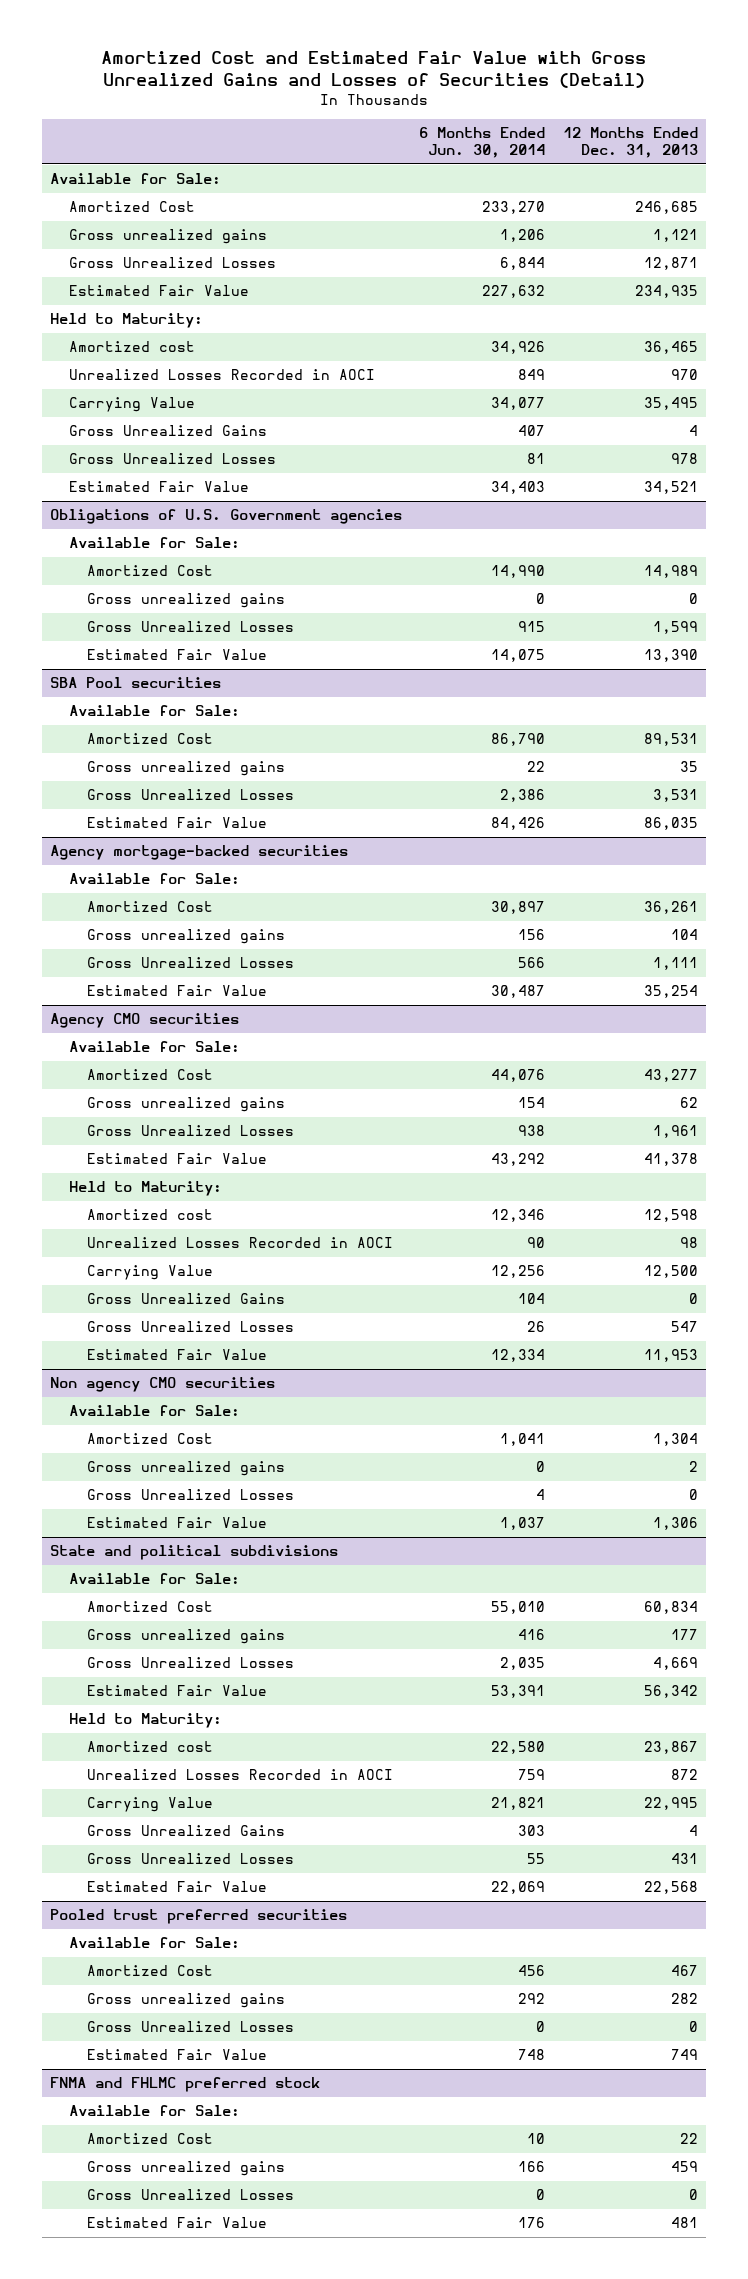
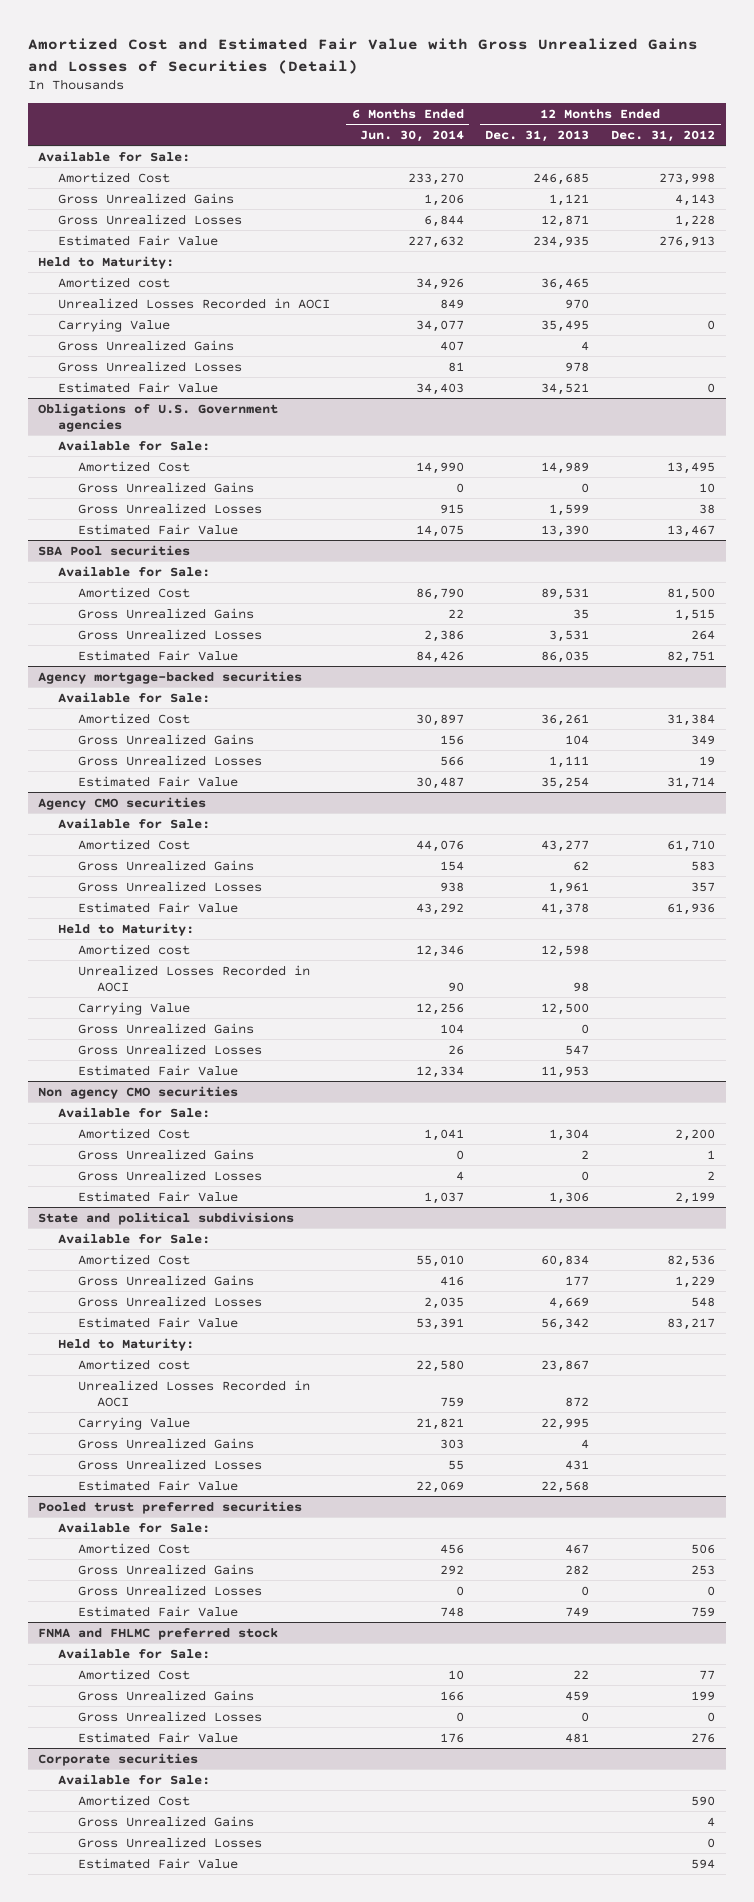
none -> [611,129,716,142] Dec. 31, 2012
[68,229,267,245] Gross unrealized gains -> [58,192,235,204] Gross Unrealized Gains
[86,593,285,609] Gross unrealized gains -> [77,481,254,493] Gross Unrealized Gains
[86,761,285,777] Gross unrealized gains -> [77,607,254,619] Gross Unrealized Gains
[86,929,285,945] Gross unrealized gains -> [77,733,254,745] Gross Unrealized Gains
[86,1097,285,1113] Gross unrealized gains -> [77,859,254,871] Gross Unrealized Gains
[86,1461,285,1477] Gross unrealized gains -> [77,1148,254,1160] Gross Unrealized Gains
[86,1629,285,1645] Gross unrealized gains -> [77,1274,254,1286] Gross Unrealized Gains
[86,1993,285,2009] Gross unrealized gains -> [77,1563,254,1575] Gross Unrealized Gains
[86,2161,285,2177] Gross unrealized gains -> [77,1689,254,1701] Gross Unrealized Gains
none -> [38,1752,199,1766] Corporate securities
none -> [58,1773,211,1785] Available for Sale:
none -> [77,1794,190,1806] Amortized Cost
none -> [77,1815,254,1827] Gross Unrealized Gains
none -> [77,1836,262,1848] Gross Unrealized Losses
none -> [77,1857,238,1869] Estimated Fair Value

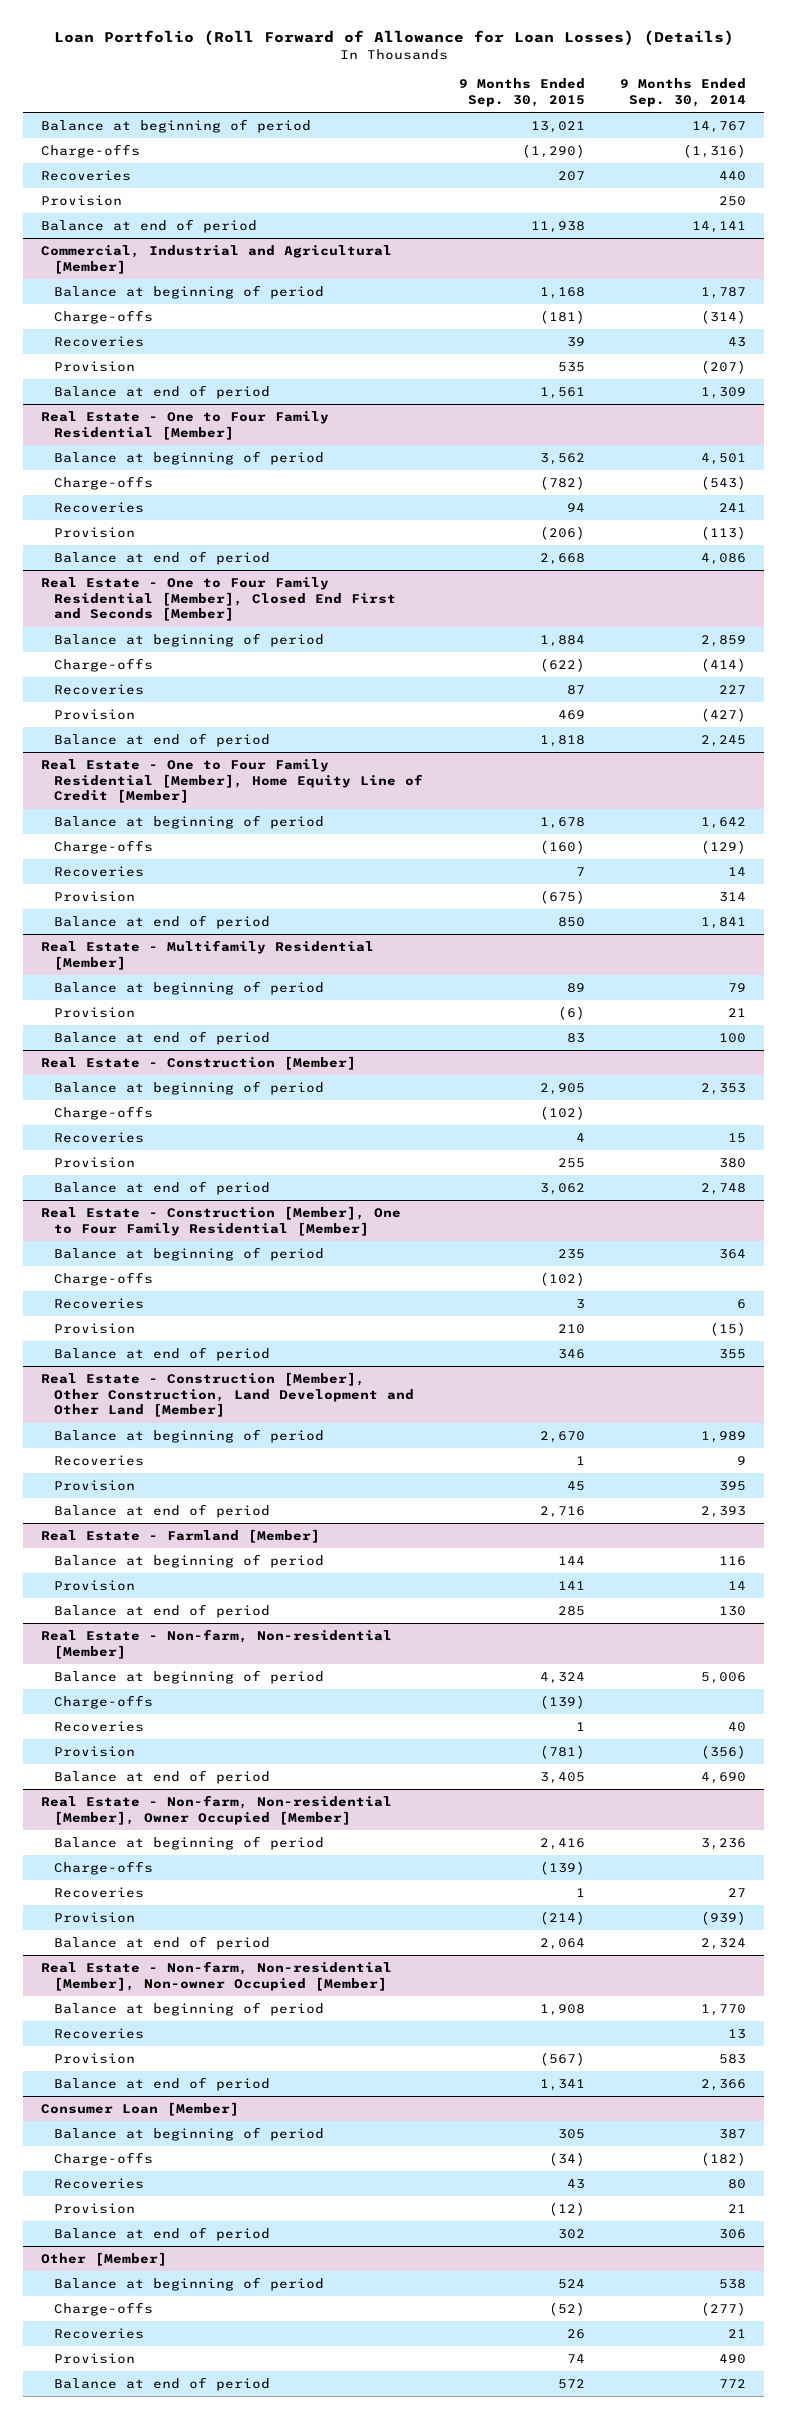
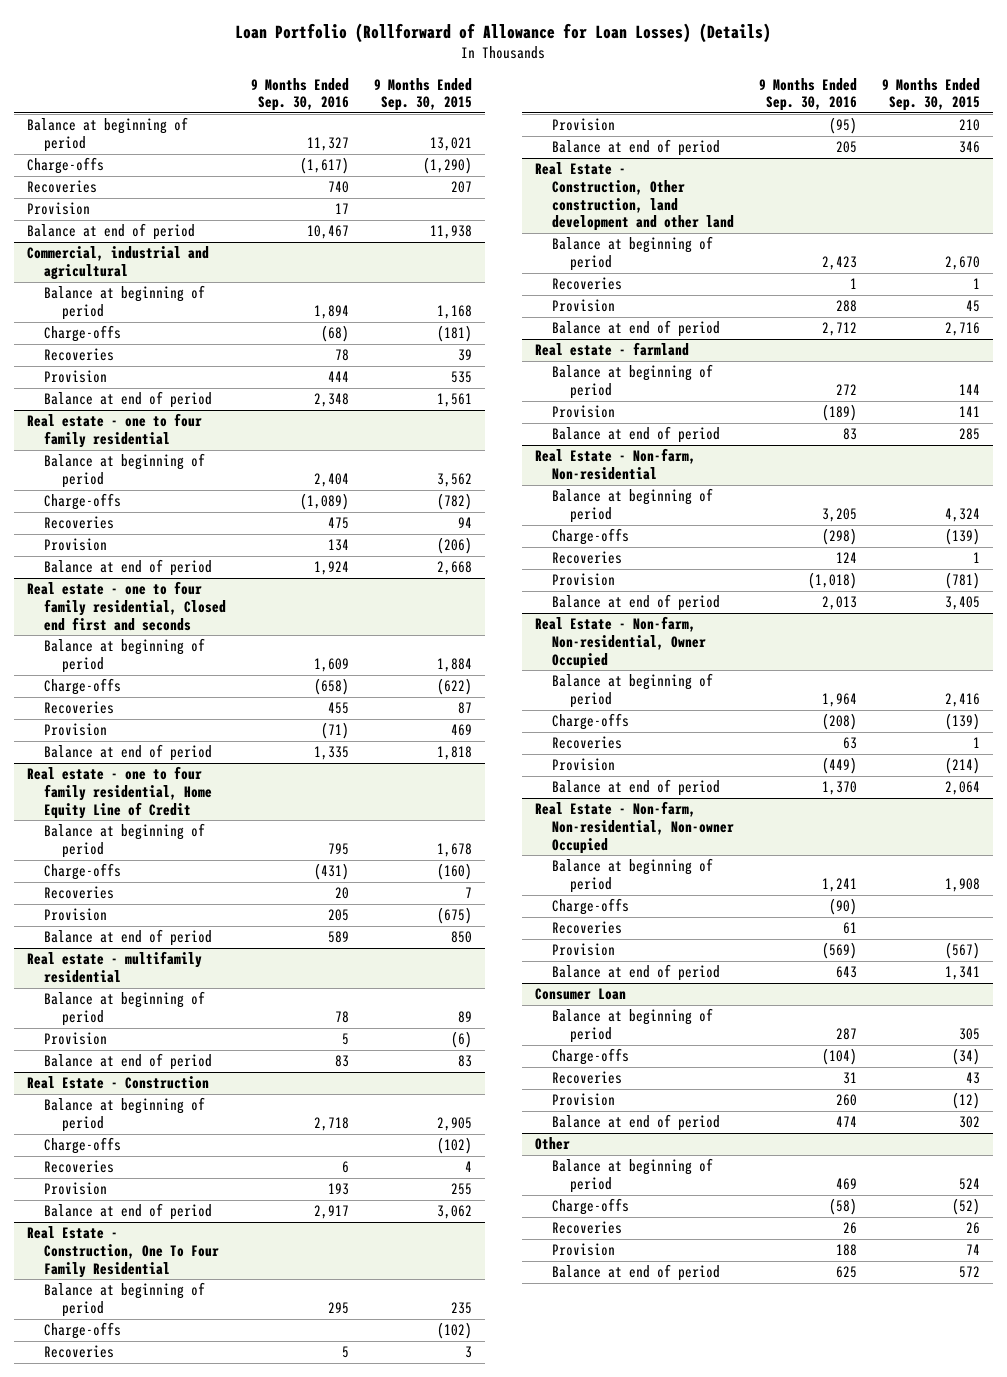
[53,30,734,47] Loan Portfolio (Roll Forward of Allowance for Loan Losses) (Details) -> [235,22,772,43] Loan Portfolio (Rollforward of Allowance for Loan Losses) (Details)
[620,78,747,107] 9 Months Ended Sep. 30, 2014 -> none
none -> [251,77,350,112] 9 Months Ended Sep. 30, 2016
[41,244,393,274] Commercial, Industrial and Agricultural [Member] -> [26,246,209,280] Commercial, industrial and agricultural
[41,410,330,440] Real Estate - One to Four Family Residential [Member] -> [26,413,202,448] Real estate - one to four family residential
[41,576,397,622] Real Estate - One to Four Family Residential [Member], Closed End First and Seconds [Member] -> [26,581,227,631] Real estate - one to four family residential, Closed end first and seconds
[41,758,424,804] Real Estate - One to Four Family Residential [Member], Home Equity Line of Credit [Member] -> [26,766,213,819] Real estate - one to four family residential, Home Equity Line of Credit
[41,939,375,970] Real Estate - Multifamily Residential [Member] -> [26,951,202,983] Real estate - multifamily residential
[41,1055,357,1070] Real Estate - Construction [Member] -> [26,1076,209,1090] Real Estate - Construction
[41,1205,402,1236] Real Estate - Construction [Member], One to Four Family Residential [Member] -> [26,1226,220,1278] Real Estate - Construction, One To Four Family Residential
[41,1371,415,1418] Real Estate - Construction [Member], Other Construction, Land Development and Other Land [Member] -> [534,162,735,232] Real Estate - Construction, Other construction, land development and other land
[41,1528,321,1543] Real Estate - Farmland [Member] -> [534,342,689,357] Real estate - farmland
[41,1628,393,1659] Real Estate - Non-farm, Non-residential [Member] -> [534,448,696,480] Real Estate - Non-farm, Non-residential
[41,1794,393,1825] Real Estate - Non-farm, Non-residential [Member], Owner Occupied [Member] -> [534,616,707,669] Real Estate - Non-farm, Non-residential, Owner Occupied
[41,1960,393,1991] Real Estate - Non-farm, Non-residential [Member], Non-owner Occupied [Member] -> [534,801,735,854] Real Estate - Non-farm, Non-residential, Non-owner Occupied
none -> [552,898,630,916] Charge-offs
[41,2101,240,2116] Consumer Loan [Member] -> [534,988,626,1001] Consumer Loan
[41,2251,168,2266] Other [Member] -> [534,1137,570,1151] Other

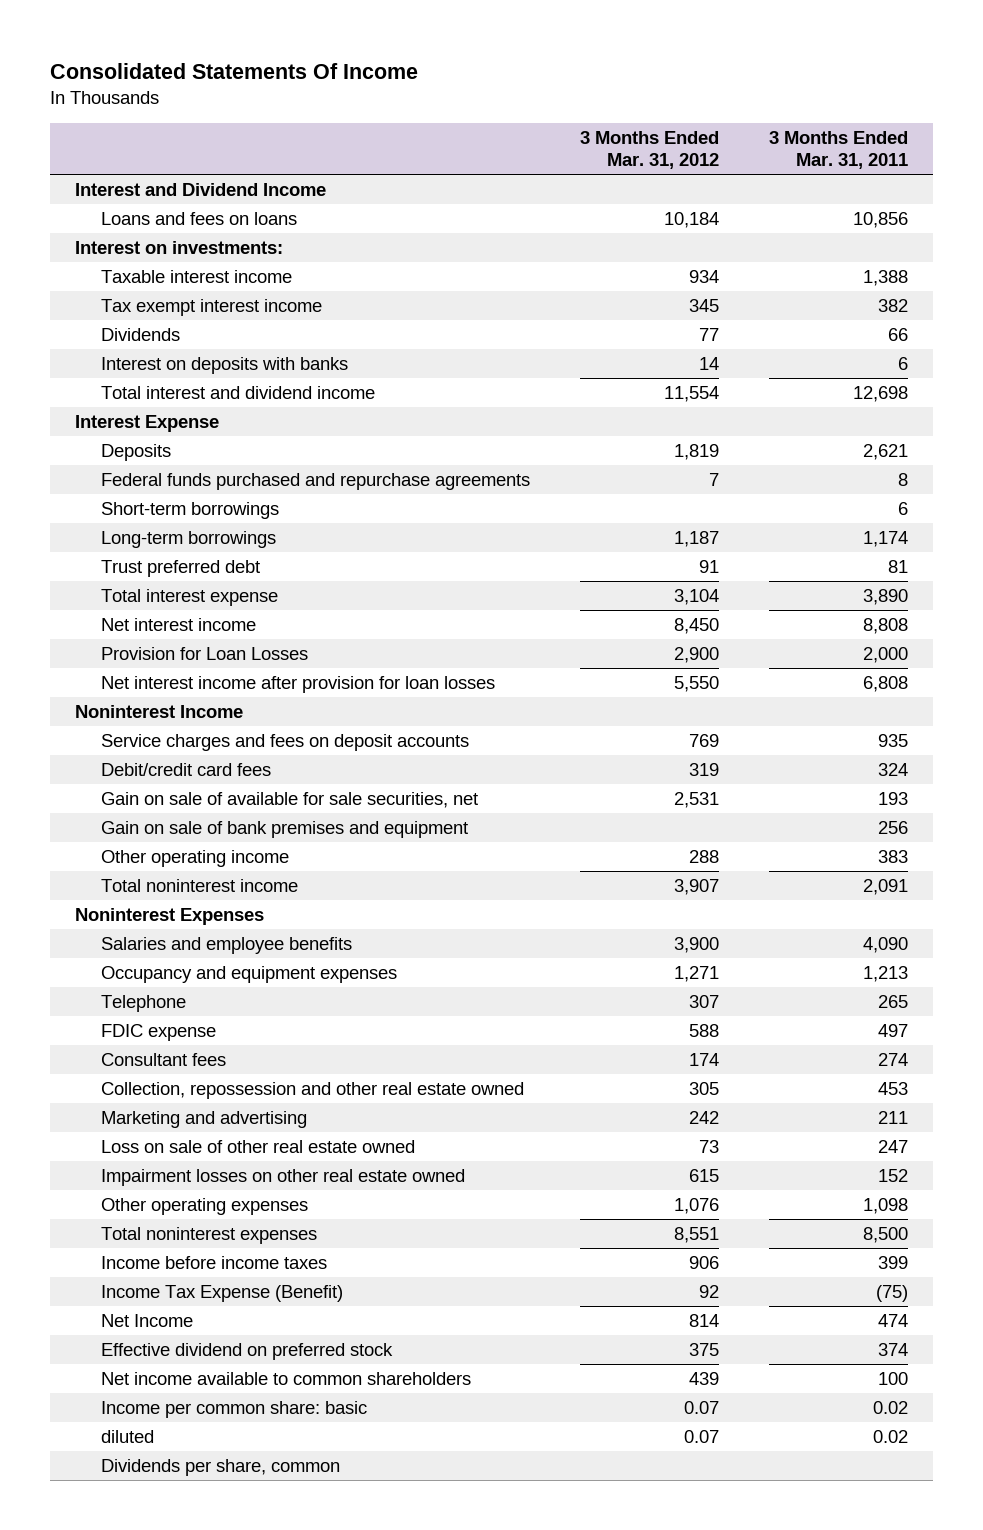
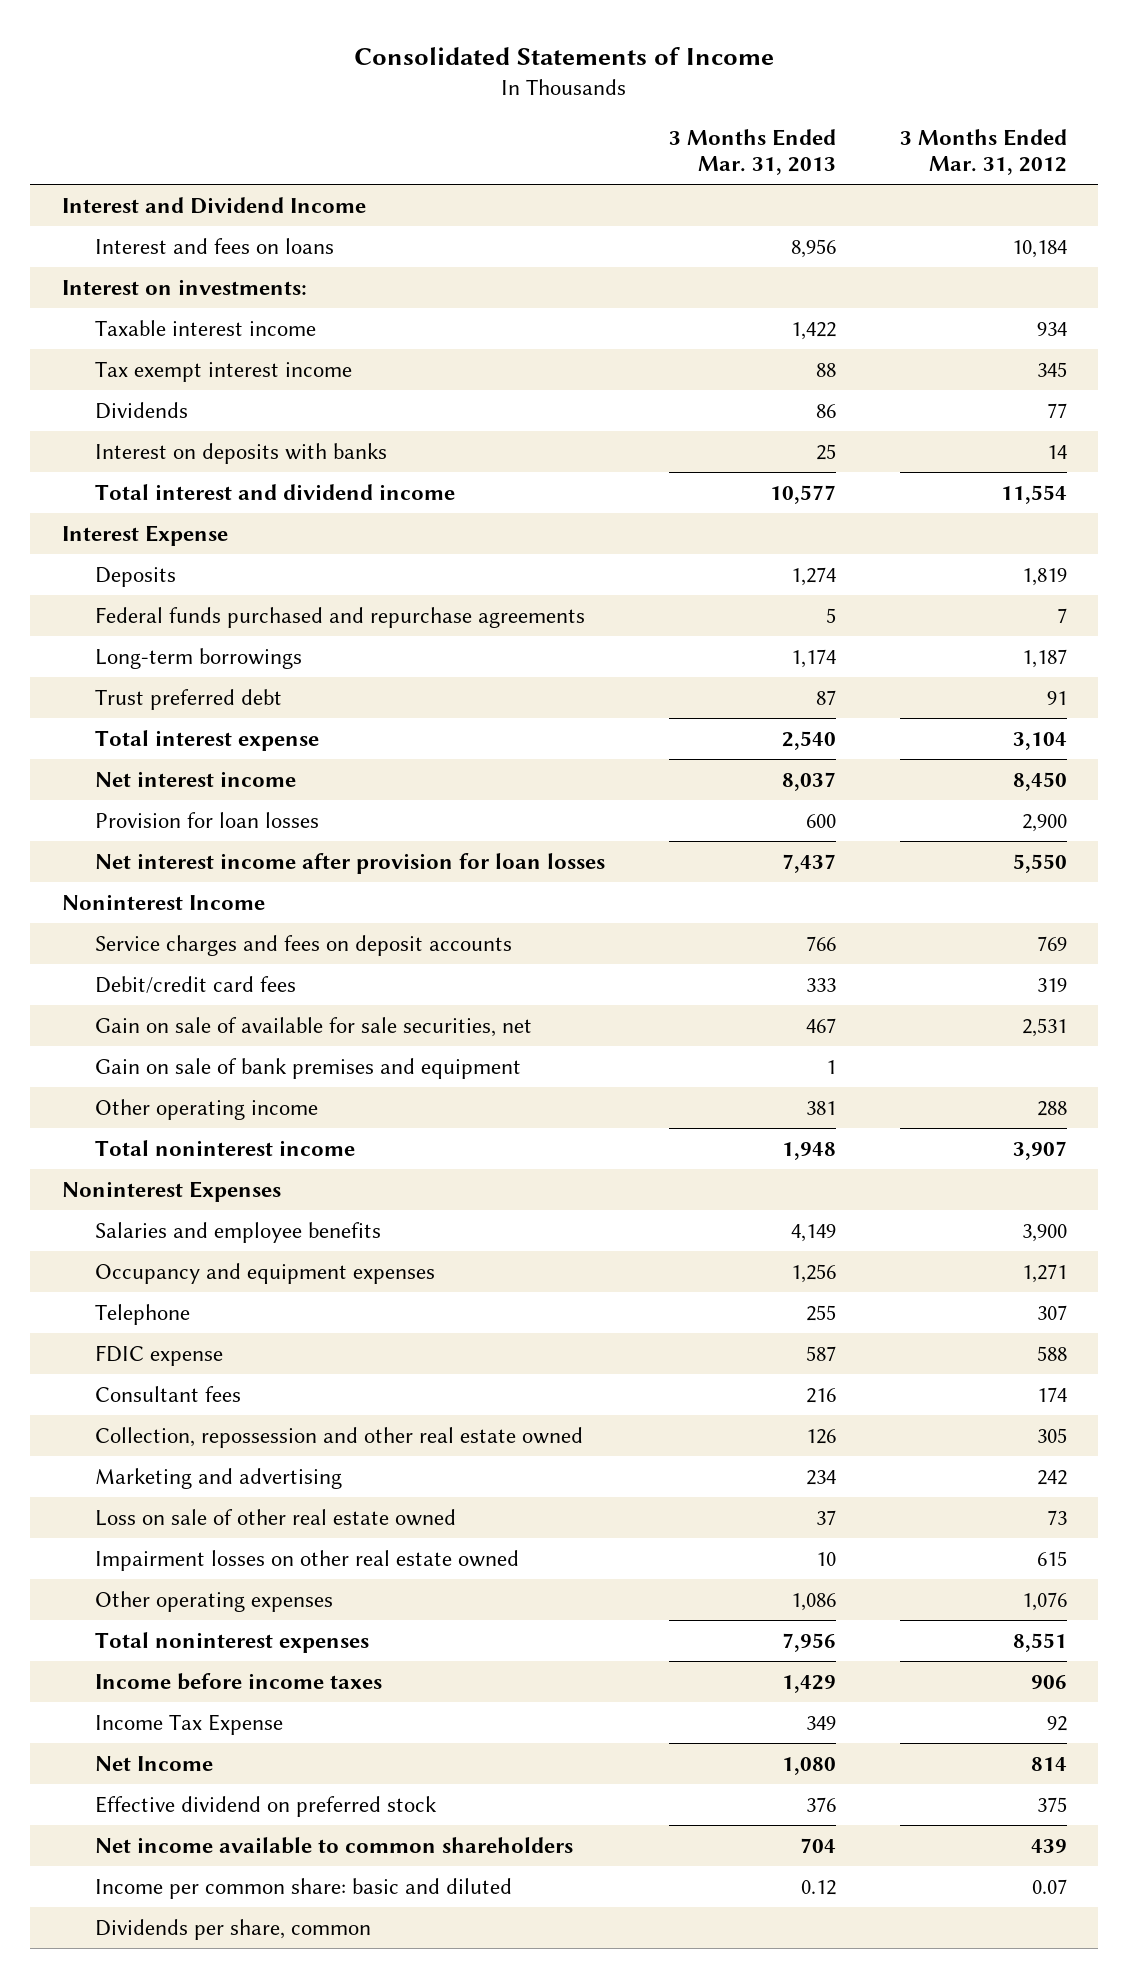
[50,63,419,80] Consolidated Statements Of Income -> [354,46,775,65] Consolidated Statements of Income
[768,130,908,170] 3 Months Ended Mar. 31, 2011 -> none
none -> [668,129,836,176] 3 Months Ended Mar. 31, 2013
[100,211,297,225] Loans and fees on loans -> [94,237,334,254] Interest and fees on loans
[100,501,279,519] Short-term borrowings -> none
[100,646,308,660] Provision for Loan Losses -> [94,811,319,828] Provision for loan losses
[100,1284,343,1302] Income Tax Expense (Benefit) -> [94,1713,283,1735] Income Tax Expense
[100,1429,154,1443] diluted -> none
[100,1400,367,1418] Income per common share: basic -> [94,1877,512,1899] Income per common share: basic and diluted

